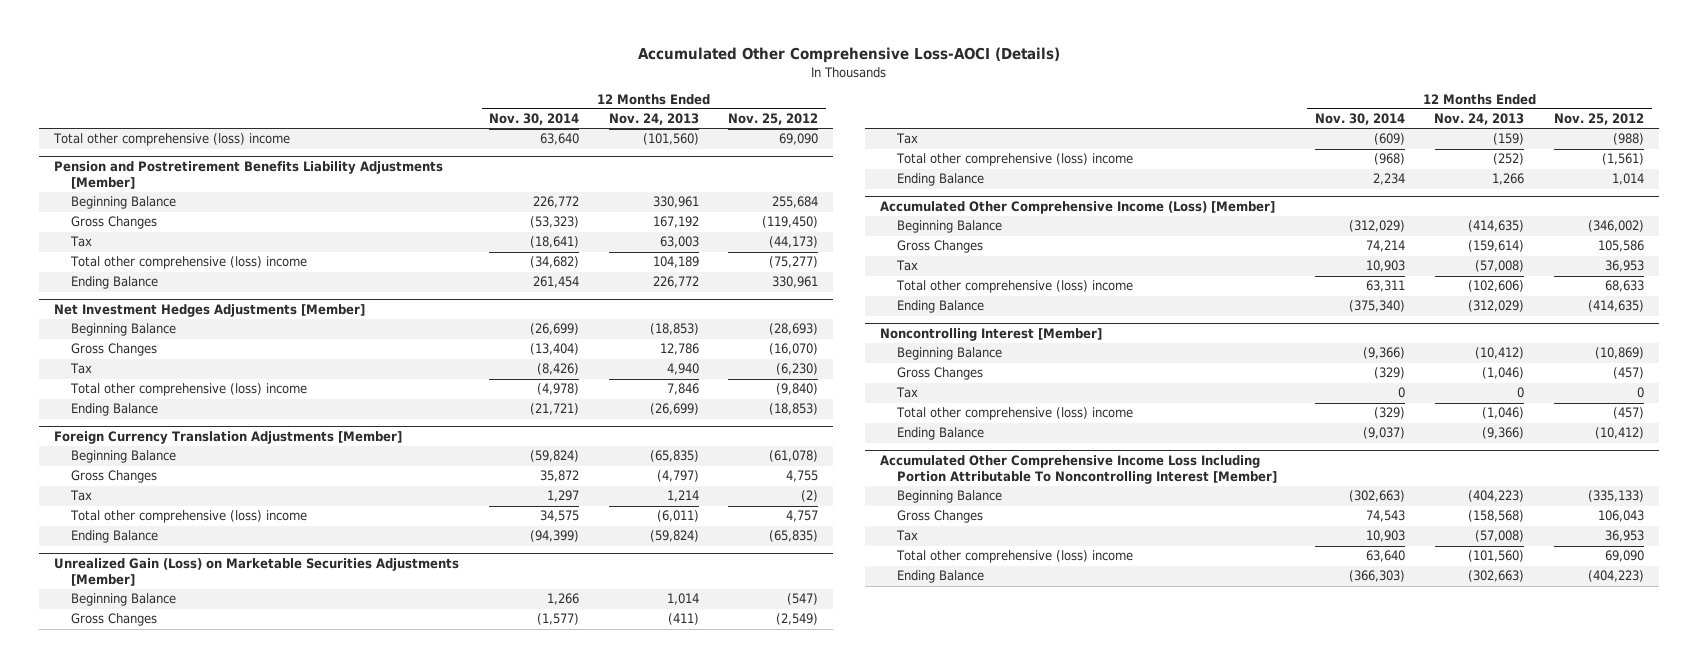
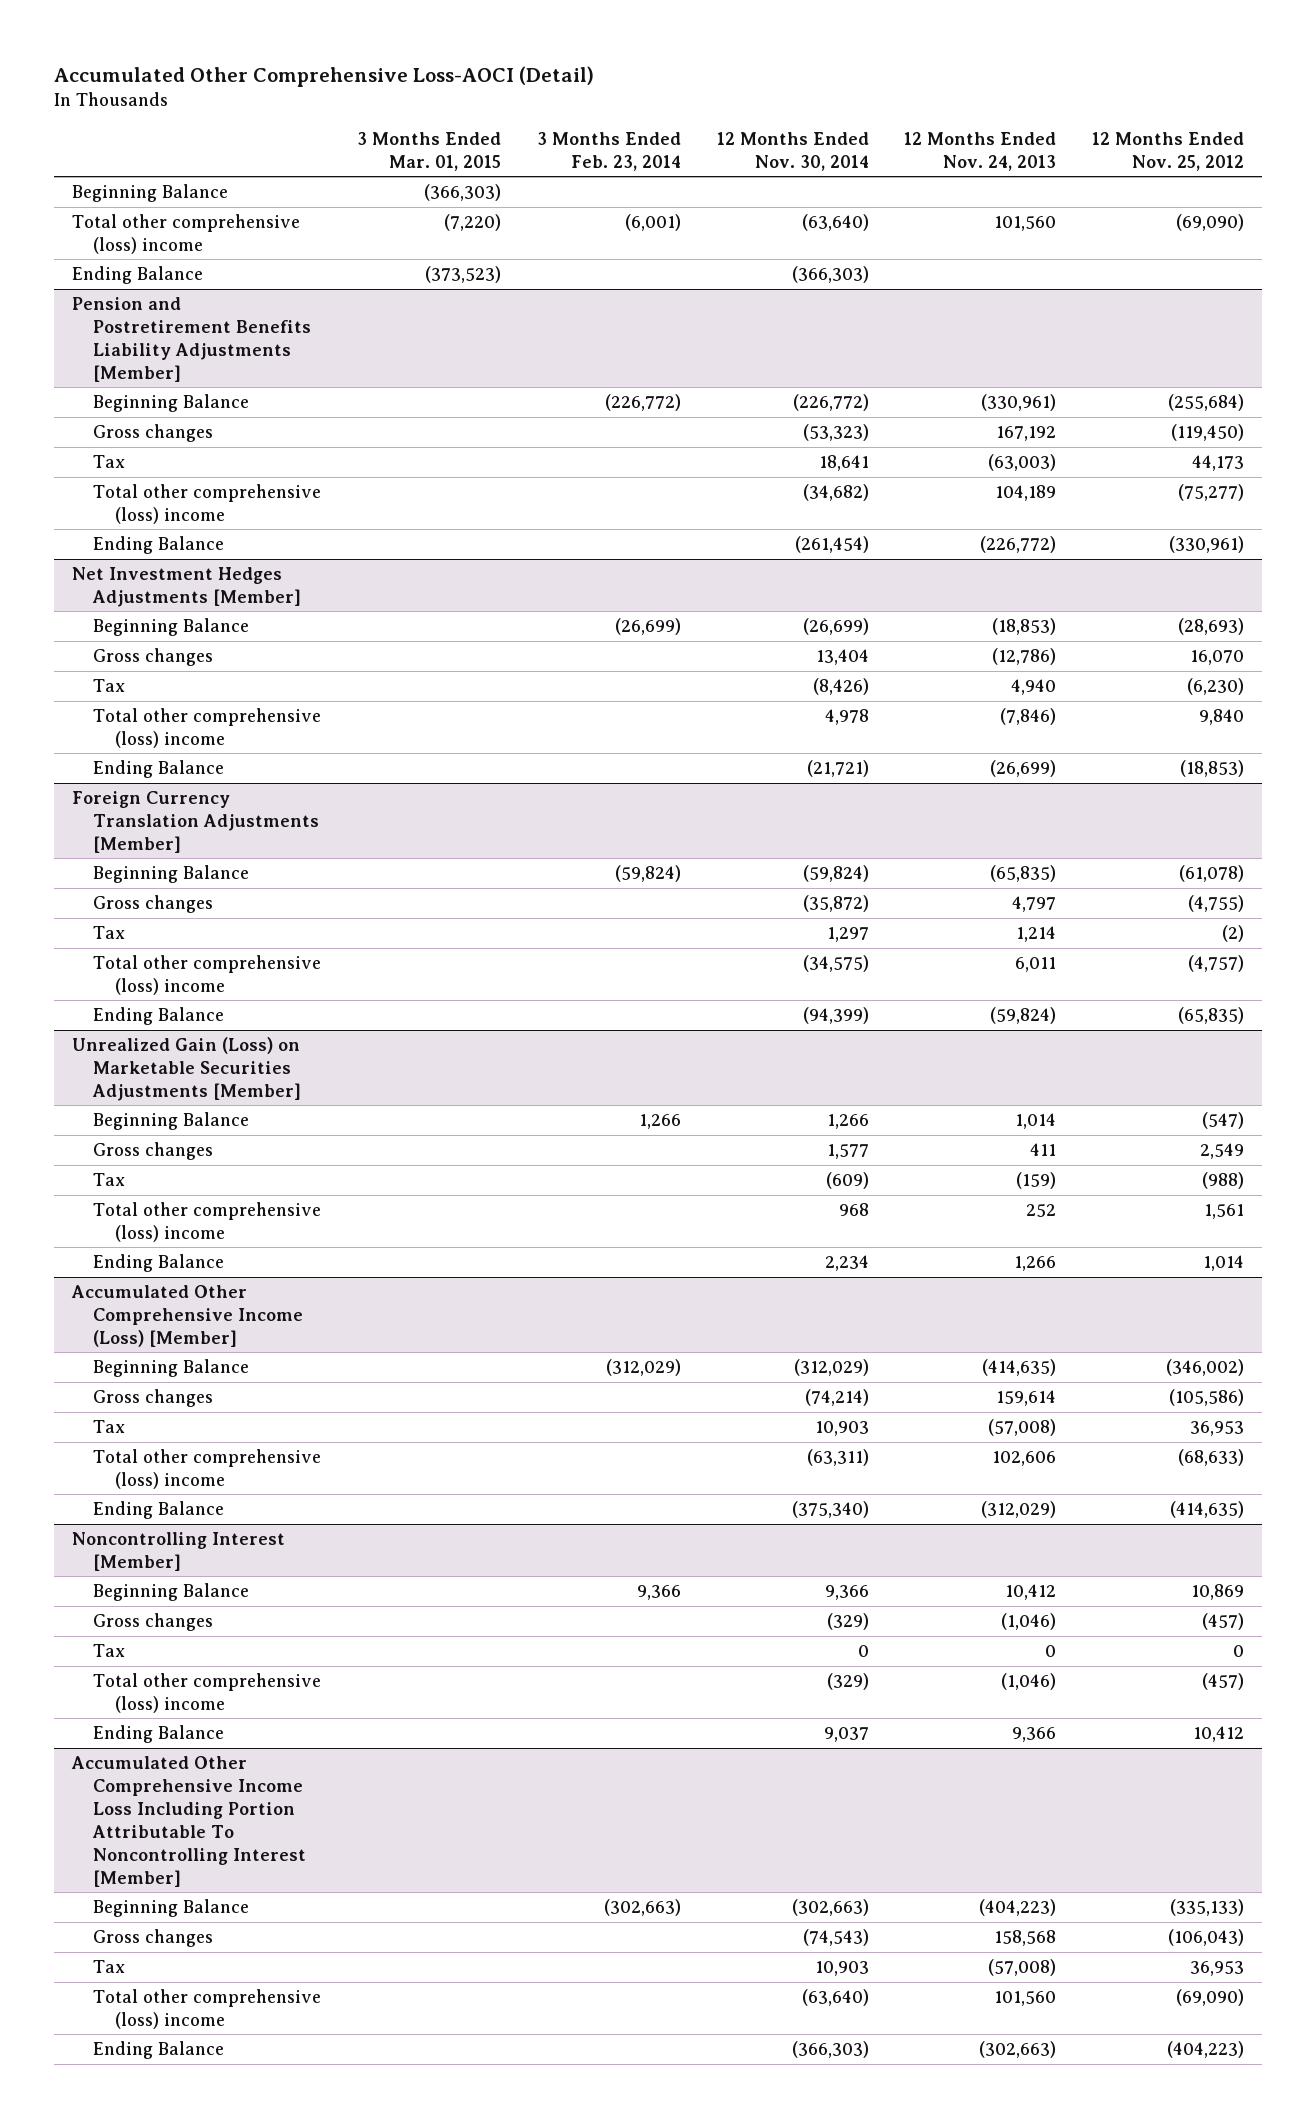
[638,47,1061,64] Accumulated Other Comprehensive Loss-AOCI (Details) -> [53,65,594,87] Accumulated Other Comprehensive Loss-AOCI (Detail)
none -> [356,131,501,171] 3 Months Ended Mar. 01, 2015
none -> [536,131,681,171] 3 Months Ended Feb. 23, 2014
none -> [71,183,228,202] Beginning Balance
[540,133,580,146] 63,640 -> [801,213,869,231] (63,640)
[642,133,699,146] (101,560) -> [994,215,1057,231] 101,560
[779,133,819,146] 69,090 -> [1176,213,1245,231] (69,090)
none -> [71,265,203,284] Ending Balance
[533,196,580,209] 226,772 -> [792,393,869,411] (226,772)
[652,196,699,209] 330,961 -> [981,393,1057,411] (330,961)
[772,196,819,209] 255,684 -> [1168,393,1245,411] (255,684)
[70,216,157,230] Gross Changes -> [93,423,214,442] Gross changes
[530,236,580,249] (18,641) -> [818,454,869,471] 18,641
[659,236,699,249] 63,003 -> [988,453,1057,471] (63,003)
[769,236,819,249] (44,173) -> [1192,454,1245,471] 44,173
[533,276,580,289] 261,454 -> [794,535,869,553] (261,454)
[652,276,699,289] 226,772 -> [980,535,1057,553] (226,772)
[772,276,819,289] 330,961 -> [1169,535,1245,553] (330,961)
[70,343,157,357] Gross Changes -> [93,647,214,666] Gross changes
[530,343,580,356] (13,404) -> [815,648,869,665] 13,404
[659,343,699,356] 12,786 -> [992,647,1057,665] (12,786)
[769,343,819,356] (16,070) -> [1190,649,1245,665] 16,070
[537,383,580,396] (4,978) -> [824,708,869,725] 4,978
[666,383,699,396] 7,846 -> [1000,707,1057,725] (7,846)
[776,383,819,396] (9,840) -> [1199,708,1245,725] 9,840
[70,470,157,484] Gross Changes -> [93,894,214,913] Gross changes
[540,470,580,483] 35,872 -> [802,894,869,912] (35,872)
[656,470,699,483] (4,797) -> [1012,895,1057,912] 4,797
[786,470,819,483] 4,755 -> [1188,894,1245,912] (4,755)
[540,510,580,523] 34,575 -> [802,954,869,972] (34,575)
[656,510,699,523] (6,011) -> [1015,956,1057,972] 6,011
[786,510,819,523] 4,757 -> [1188,954,1245,972] (4,757)
[70,613,157,627] Gross Changes -> [93,1141,214,1160] Gross changes
[537,613,580,626] (1,577) -> [826,1143,869,1159] 1,577
[667,613,699,626] (411) -> [1030,1142,1057,1156] 411
[776,613,819,626] (2,549) -> [1200,1142,1245,1159] 2,549
[1373,153,1405,166] (968) -> [838,1202,869,1216] 968
[1493,153,1525,166] (252) -> [1026,1203,1057,1217] 252
[1602,153,1645,166] (1,561) -> [1204,1203,1245,1219] 1,561
[896,240,983,254] Gross Changes -> [93,1388,214,1407] Gross changes
[1365,240,1405,253] 74,214 -> [804,1388,869,1406] (74,214)
[1468,240,1525,253] (159,614) -> [996,1389,1057,1406] 159,614
[1598,240,1645,253] 105,586 -> [1169,1388,1245,1406] (105,586)
[1365,280,1405,293] 63,311 -> [806,1448,869,1466] (63,311)
[1468,280,1525,293] (102,606) -> [992,1450,1057,1466] 102,606
[1605,280,1645,293] 68,633 -> [1178,1448,1245,1466] (68,633)
[1362,347,1405,360] (9,366) -> [824,1584,869,1600] 9,366
[1475,347,1525,360] (10,412) -> [1005,1583,1057,1600] 10,412
[1595,347,1645,360] (10,869) -> [1191,1583,1245,1600] 10,869
[896,367,983,381] Gross Changes -> [93,1612,214,1631] Gross changes
[1362,427,1405,440] (9,037) -> [823,1726,869,1742] 9,037
[1482,427,1525,440] (9,366) -> [1012,1726,1057,1742] 9,366
[1595,427,1645,440] (10,412) -> [1193,1725,1245,1742] 10,412
[896,510,983,524] Gross Changes -> [93,1928,214,1947] Gross changes
[1365,510,1405,523] 74,543 -> [802,1928,869,1946] (74,543)
[1468,510,1525,523] (158,568) -> [994,1929,1057,1946] 158,568
[1598,510,1645,523] 106,043 -> [1168,1928,1245,1946] (106,043)
[1365,550,1405,563] 63,640 -> [801,1988,869,2006] (63,640)
[1468,550,1525,563] (101,560) -> [994,1990,1057,2006] 101,560
[1605,550,1645,563] 69,090 -> [1176,1988,1245,2006] (69,090)

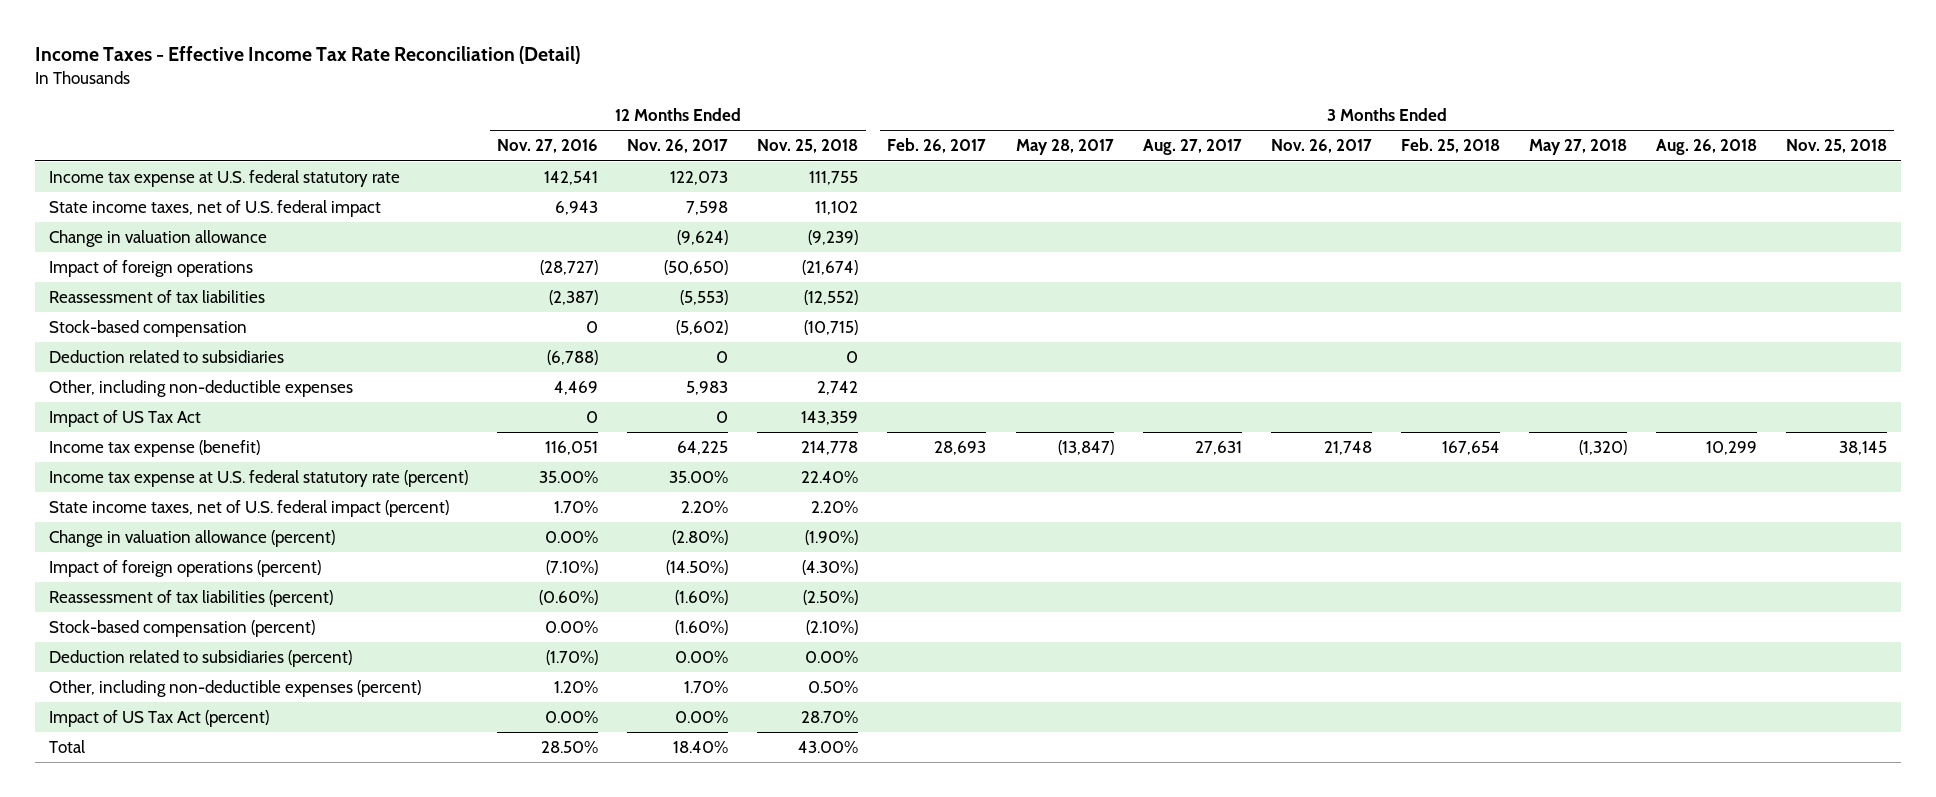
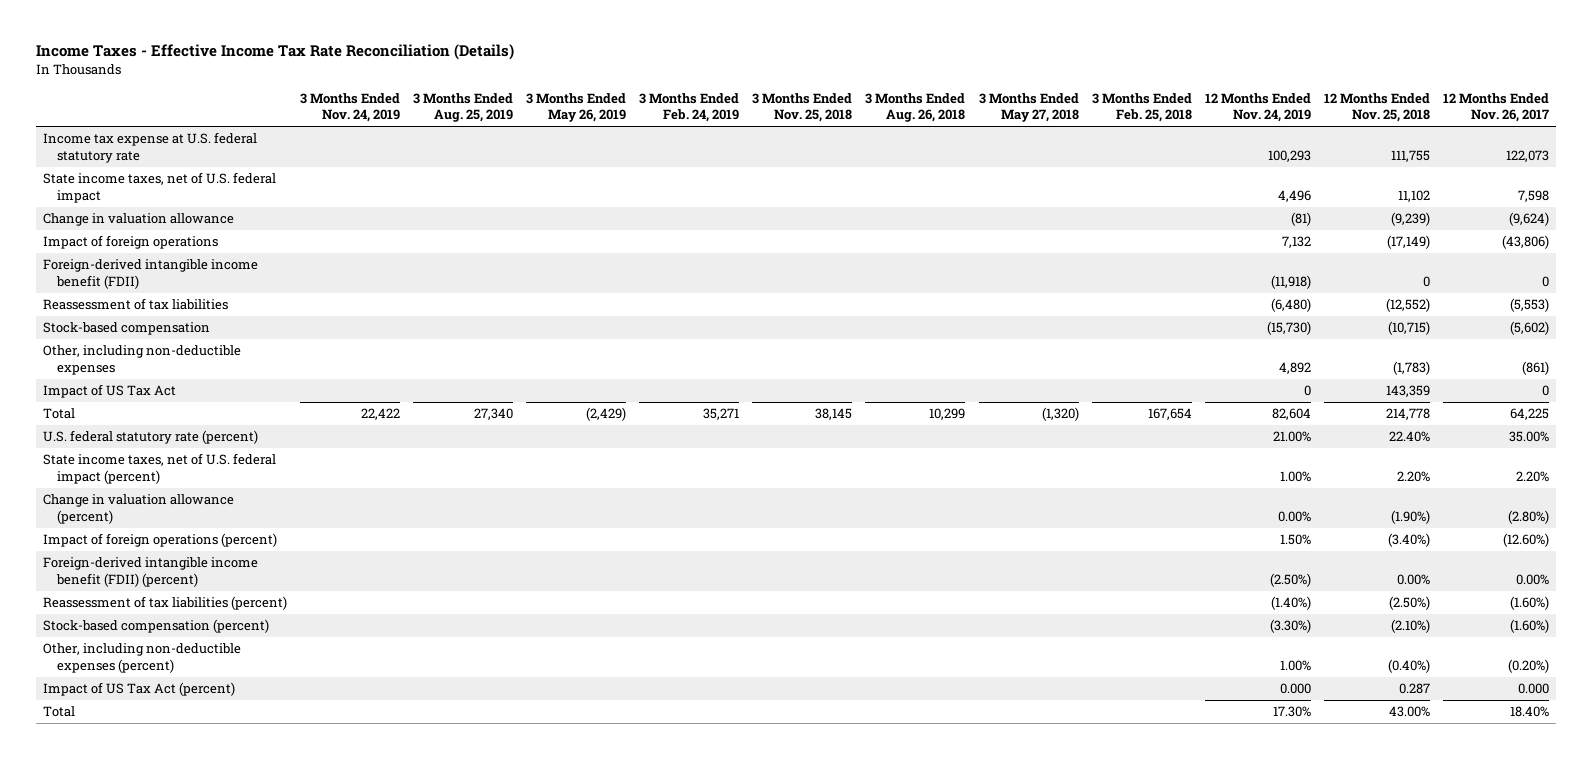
[34,45,580,64] Income Taxes - Effective Income Tax Rate Reconciliation (Detail) -> [36,44,515,61] Income Taxes - Effective Income Tax Rate Reconciliation (Details)
[497,139,599,154] Nov. 27, 2016 -> none
[887,138,987,154] Feb. 26, 2017 -> none
[1015,139,1114,156] May 28, 2017 -> none
[1142,139,1242,156] Aug. 27, 2017 -> none
[1270,139,1372,154] Nov. 26, 2017 -> none
none -> [299,92,400,123] 3 Months Ended Nov. 24, 2019
none -> [412,92,513,123] 3 Months Ended Aug. 25, 2019
none -> [526,92,627,123] 3 Months Ended May 26, 2019
none -> [639,92,740,123] 3 Months Ended Feb. 24, 2019
none -> [1204,92,1311,123] 12 Months Ended Nov. 24, 2019
[664,259,729,275] (50,650) -> [1502,235,1550,250] (43,806)
[802,259,859,275] (21,674) -> [1386,235,1430,250] (17,149)
none -> [42,259,258,289] Foreign-derived intangible income benefit (FDII)
[49,349,285,363] Deduction related to subsidiaries -> none
[686,380,729,395] 5,983 -> [1522,360,1550,375] (861)
[817,380,859,395] 2,742 -> [1392,360,1430,375] (1,783)
[49,439,261,457] Income tax expense (benefit) -> [42,408,75,420] Total
[49,469,469,487] Income tax expense at U.S. federal statutory rate (percent) -> [42,430,258,445] U.S. federal statutory rate (percent)
[666,559,729,575] (14.50%) -> [1503,533,1550,548] (12.60%)
[802,559,859,575] (4.30%) -> [1387,533,1430,548] (3.40%)
none -> [42,557,258,587] Foreign-derived intangible income benefit (FDII) (percent)
[49,649,353,667] Deduction related to subsidiaries (percent) -> none
[684,680,729,693] 1.70% -> [1508,658,1550,673] (0.20%)
[808,680,859,693] 0.50% -> [1387,658,1430,673] (0.40%)
[675,710,729,723] 0.00% -> [1518,683,1550,695] 0.000
[801,710,859,723] 28.70% -> [1398,683,1430,695] 0.287

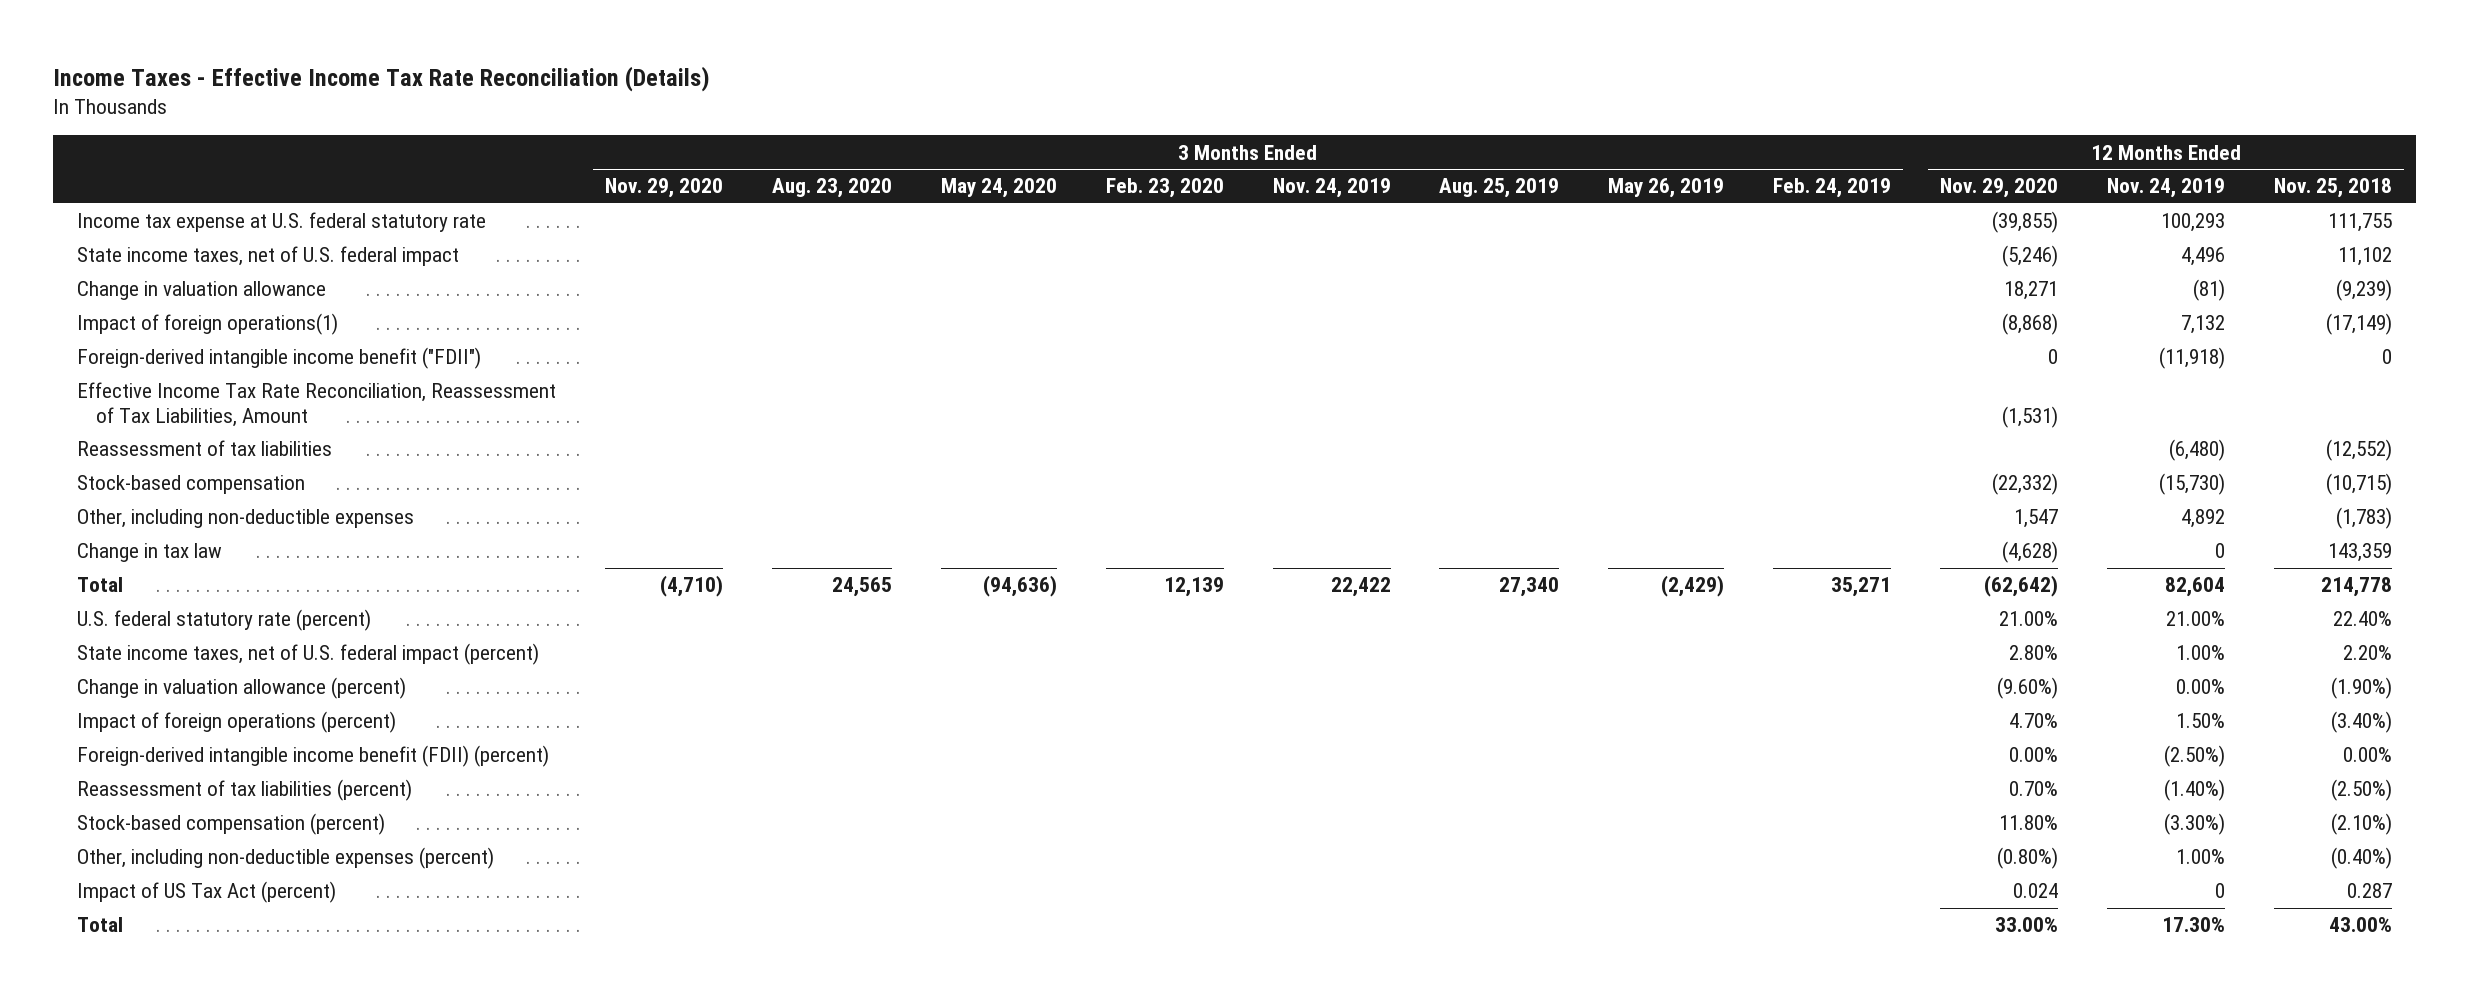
[752,92,853,123] 3 Months Ended Nov. 25, 2018 -> none
[865,92,966,123] 3 Months Ended Aug. 26, 2018 -> none
[978,92,1079,123] 3 Months Ended May 27, 2018 -> none
[1091,92,1192,123] 3 Months Ended Feb. 25, 2018 -> none
[1443,92,1550,123] 12 Months Ended Nov. 26, 2017 -> none
none -> [605,178,724,199] Nov. 29, 2020
none -> [772,178,893,199] Aug. 23, 2020
none -> [940,178,1057,199] May 24, 2020
none -> [1105,178,1224,199] Feb. 23, 2020
none -> [1939,178,2058,199] Nov. 29, 2020
[42,235,218,250] Impact of foreign operations -> [77,313,339,336] Impact of foreign operations(1)
[42,259,258,289] Foreign-derived intangible income benefit (FDII) -> [77,347,482,370] Foreign-derived intangible income benefit ("FDII")
none -> [77,382,557,427] Effective Income Tax Rate Reconciliation, Reassessment of Tax Liabilities, Amount
[42,384,176,399] Impact of US Tax Act -> [77,543,223,563] Change in tax law
[1279,683,1311,695] 0.000 -> [2214,883,2225,899] 0

